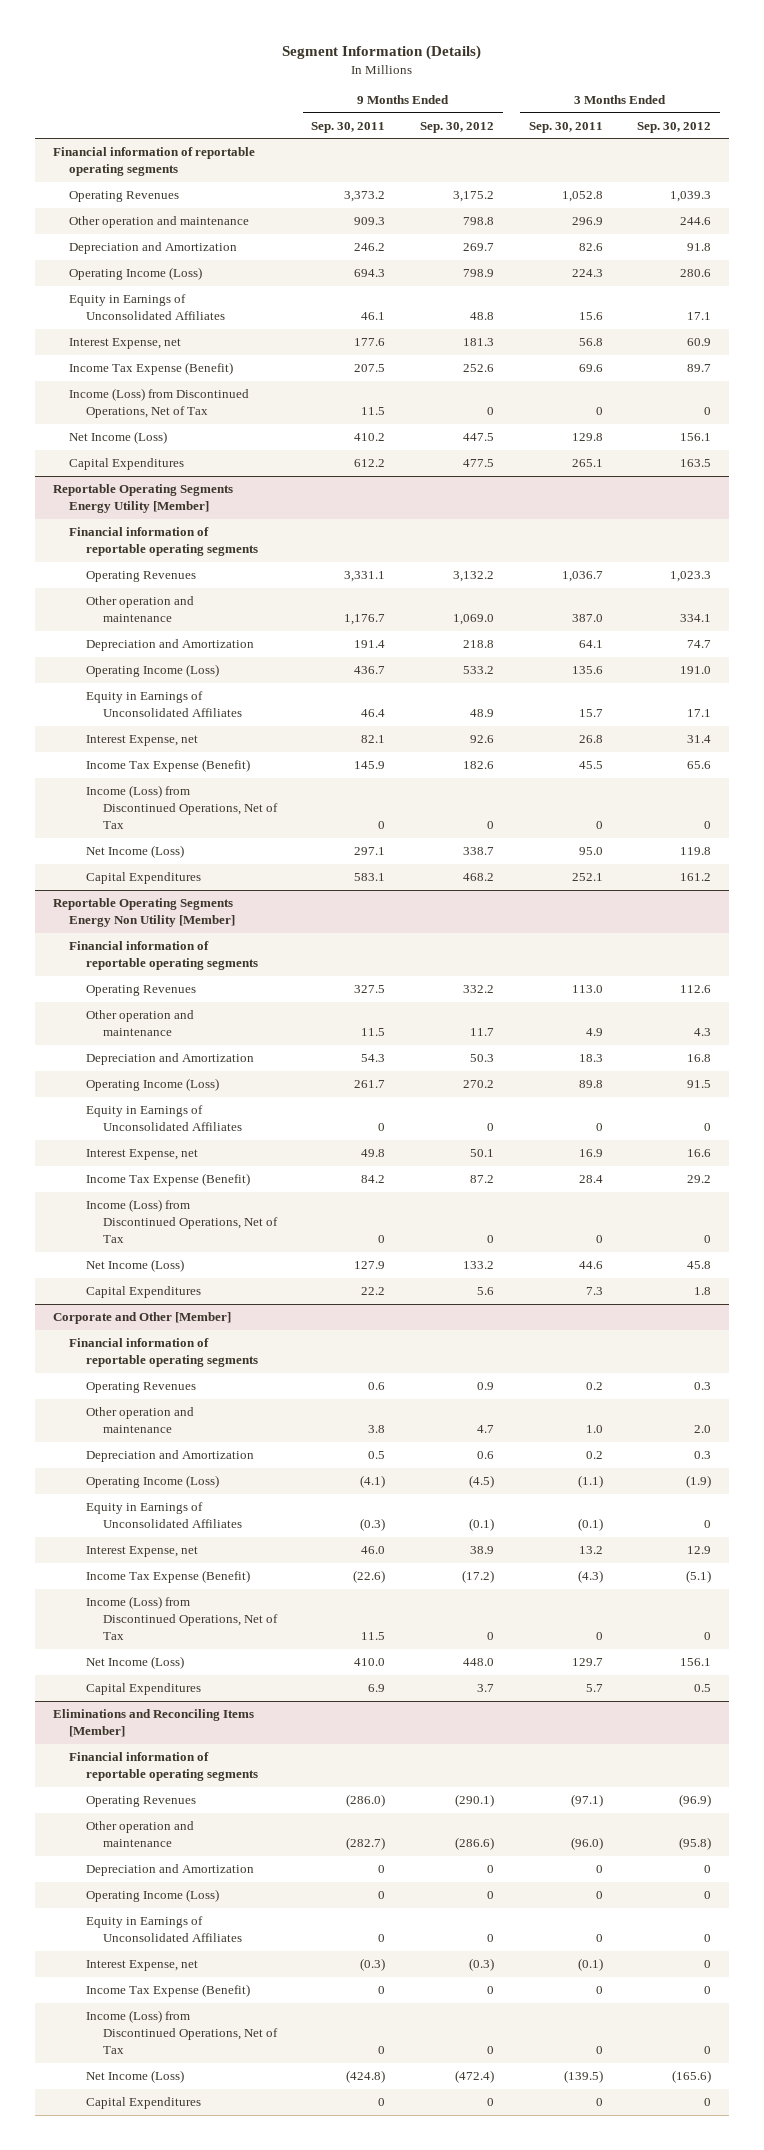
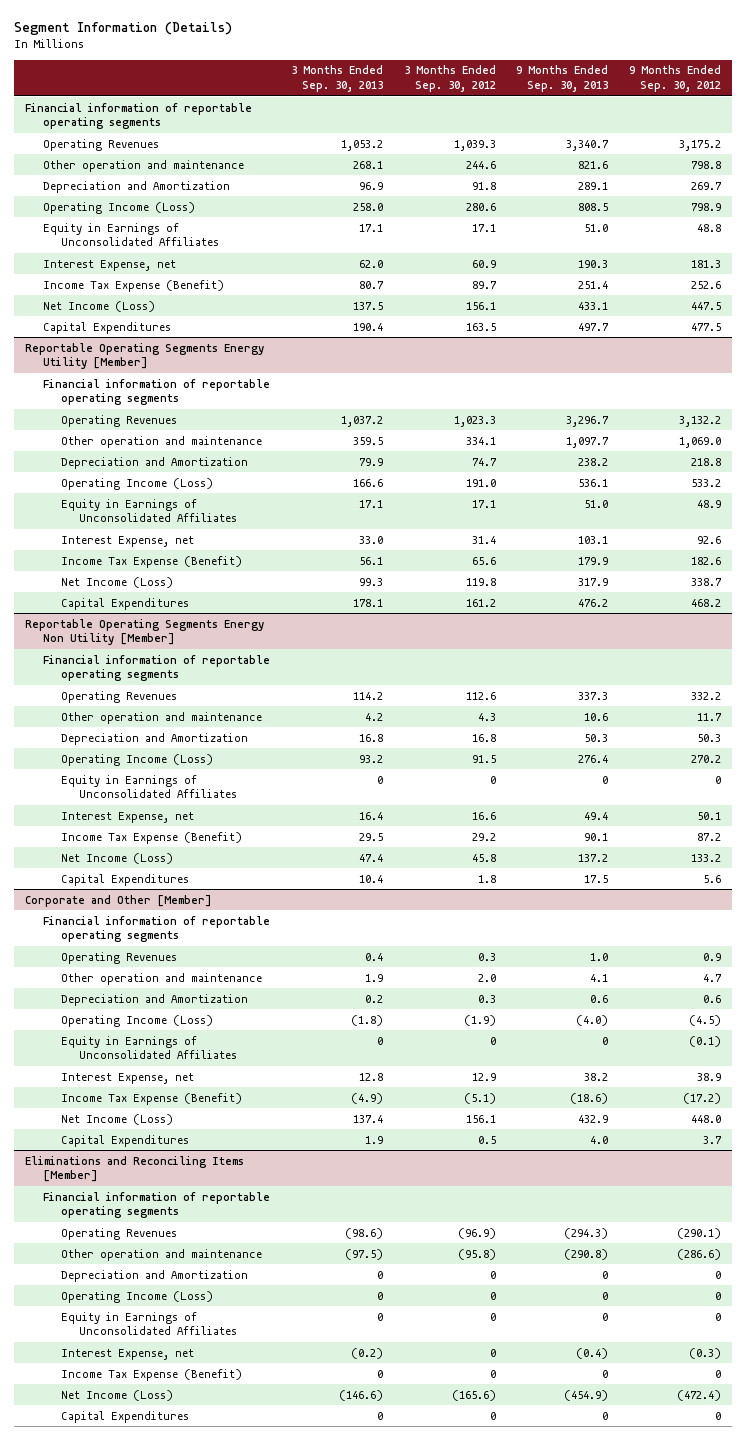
[311,121,386,133] Sep. 30, 2011 -> none
[528,121,603,133] Sep. 30, 2011 -> none
none -> [290,65,383,93] 3 Months Ended Sep. 30, 2013
none -> [516,65,609,93] 9 Months Ended Sep. 30, 2013
[69,388,250,419] Income (Loss) from Discontinued Operations, Net of Tax -> none
[86,785,278,830] Income (Loss) from Discontinued Operations, Net of Tax -> none
[86,1199,278,1244] Income (Loss) from Discontinued Operations, Net of Tax -> none
[86,1596,278,1641] Income (Loss) from Discontinued Operations, Net of Tax -> none
[86,2010,278,2055] Income (Loss) from Discontinued Operations, Net of Tax -> none

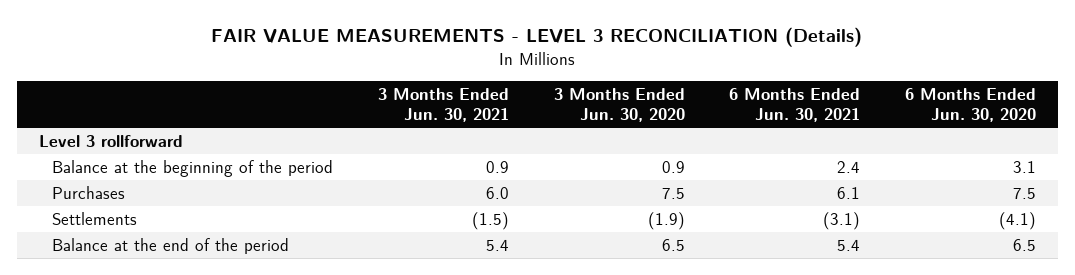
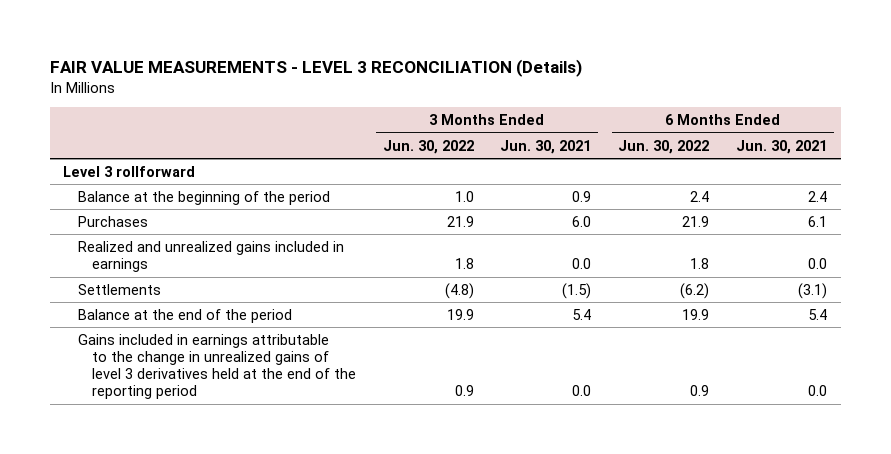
[553,88,685,122] 3 Months Ended Jun. 30, 2020 -> none
[904,88,1036,122] 6 Months Ended Jun. 30, 2020 -> none
none -> [382,139,474,154] Jun. 30, 2022
none -> [618,139,710,154] Jun. 30, 2022
none -> [77,240,344,273] Realized and unrealized gains included in earnings
none -> [77,333,356,400] Gains included in earnings attributable to the change in unrealized gains of level 3 derivatives held at the end of the reporting period

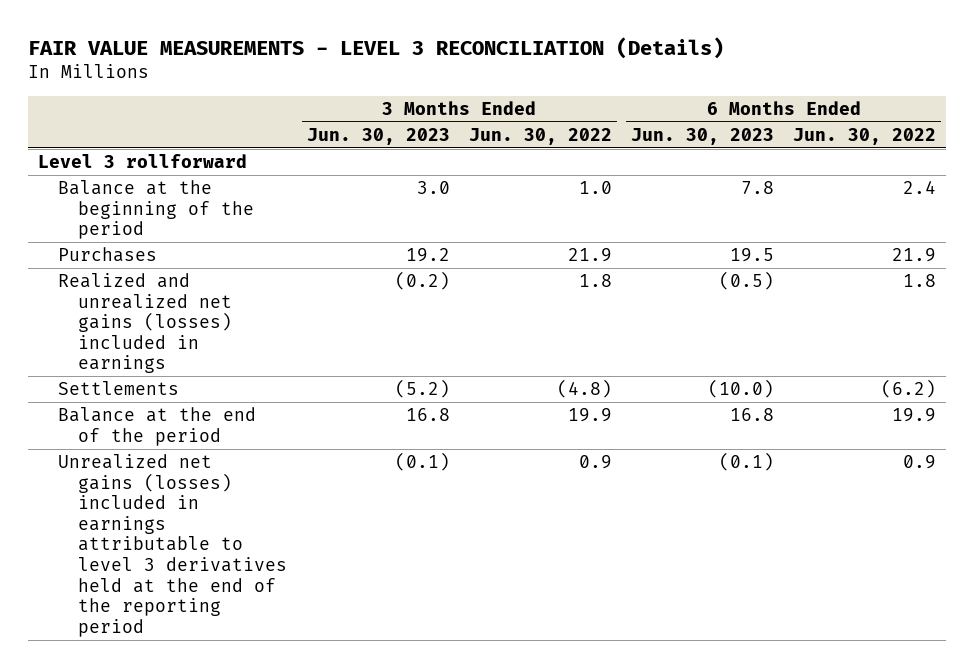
[500,139,592,154] Jun. 30, 2021 -> none
[736,139,828,154] Jun. 30, 2021 -> none
none -> [306,127,450,145] Jun. 30, 2023
none -> [630,127,774,145] Jun. 30, 2023
[77,240,344,273] Realized and unrealized gains included in earnings -> [58,273,233,374] Realized and unrealized net gains (losses) included in earnings
[77,333,356,400] Gains included in earnings attributable to the change in unrealized gains of level 3 derivatives held at the end of the reporting period -> [58,454,288,637] Unrealized net gains (losses) included in earnings attributable to level 3 derivatives held at the end of the reporting period

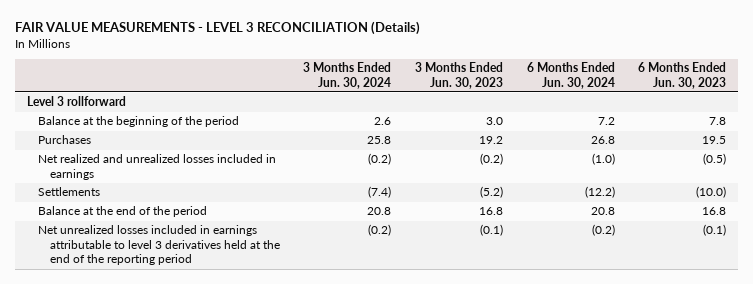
[468,127,612,145] Jun. 30, 2022 -> none
[793,127,937,145] Jun. 30, 2022 -> none
none -> [303,62,392,89] 3 Months Ended Jun. 30, 2024
none -> [526,62,615,89] 6 Months Ended Jun. 30, 2024
[58,273,233,374] Realized and unrealized net gains (losses) included in earnings -> [38,154,277,180] Net realized and unrealized losses included in earnings
[58,454,288,637] Unrealized net gains (losses) included in earnings attributable to level 3 derivatives held at the end of the reporting period -> [38,225,280,266] Net unrealized losses included in earnings attributable to level 3 derivatives held at the end of the reporting period

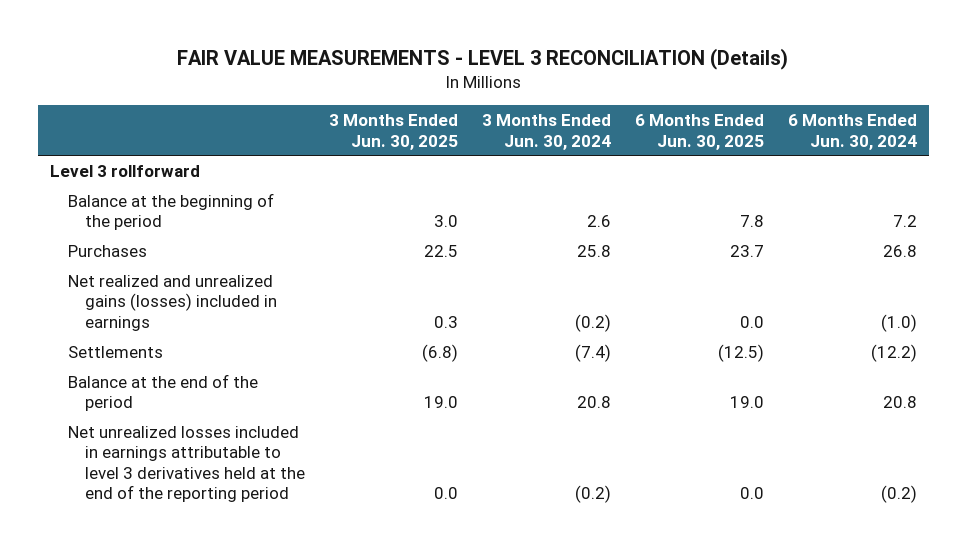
[415,62,504,89] 3 Months Ended Jun. 30, 2023 -> none
[638,62,727,89] 6 Months Ended Jun. 30, 2023 -> none
none -> [329,114,459,150] 3 Months Ended Jun. 30, 2025
none -> [634,114,764,150] 6 Months Ended Jun. 30, 2025
[38,154,277,180] Net realized and unrealized losses included in earnings -> [67,275,278,331] Net realized and unrealized gains (losses) included in earnings

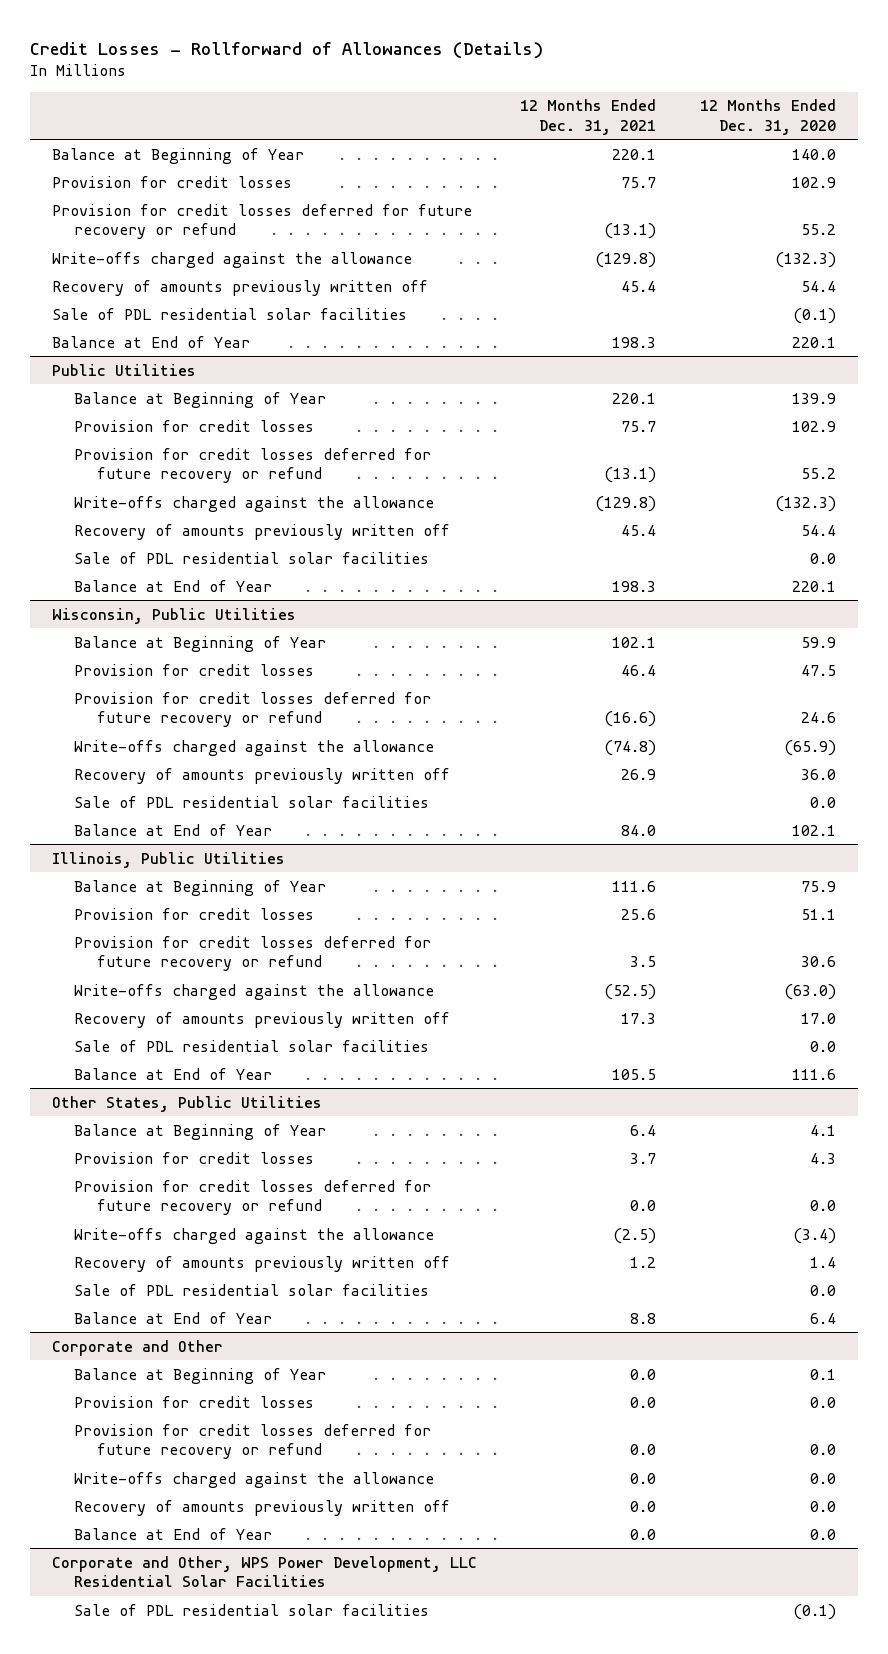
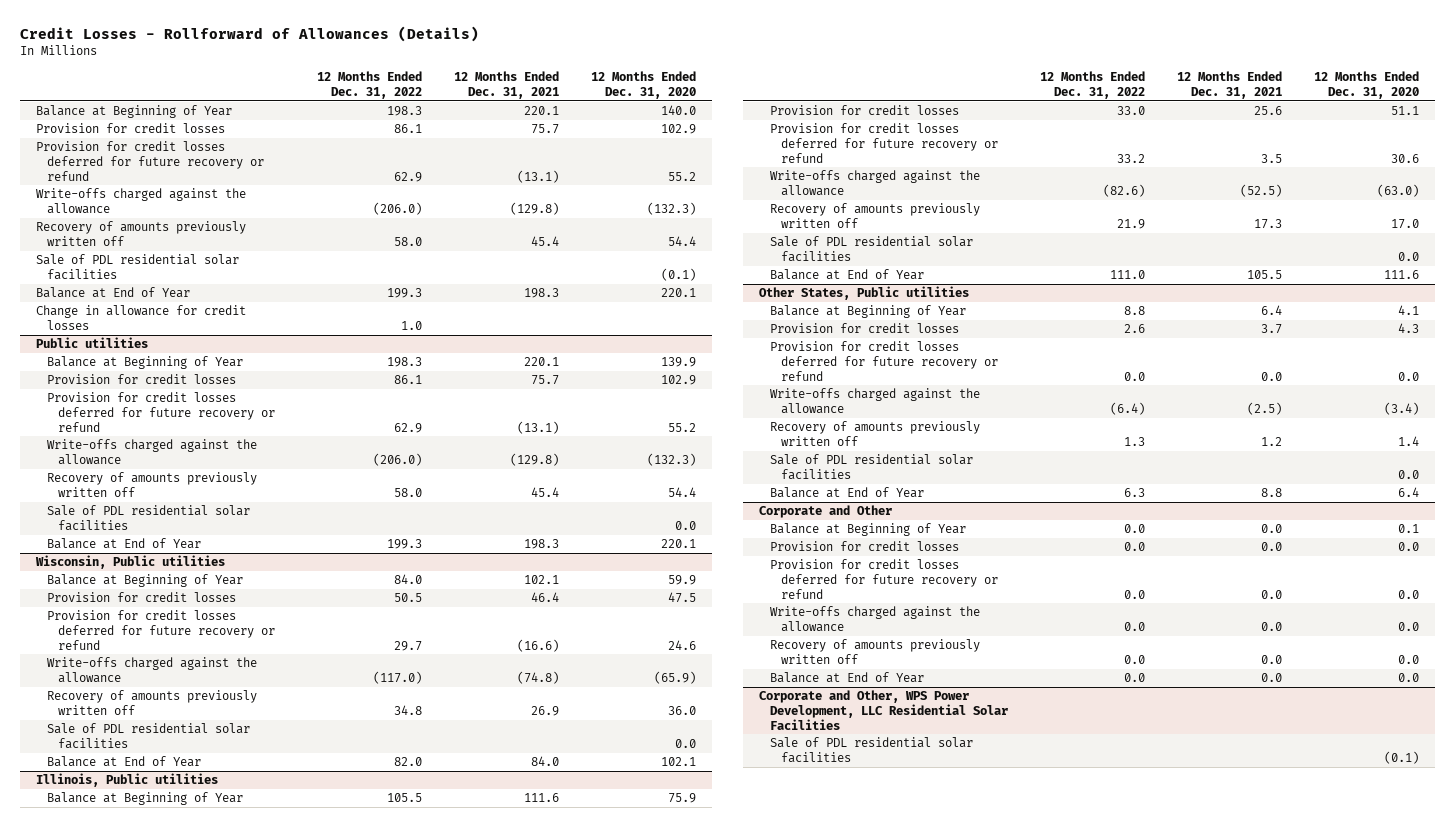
none -> [317,71,423,99] 12 Months Ended Dec. 31, 2022
none -> [35,305,246,330] Change in allowance for credit losses
[51,363,196,376] Public Utilities -> [35,337,148,349] Public utilities
[51,607,296,624] Wisconsin, Public Utilities -> [34,555,225,570] Wisconsin, Public utilities
[51,851,285,868] Illinois, Public Utilities -> [35,773,218,788] Illinois, Public utilities
[51,1095,322,1112] Other States, Public Utilities -> [758,286,969,301] Other States, Public utilities

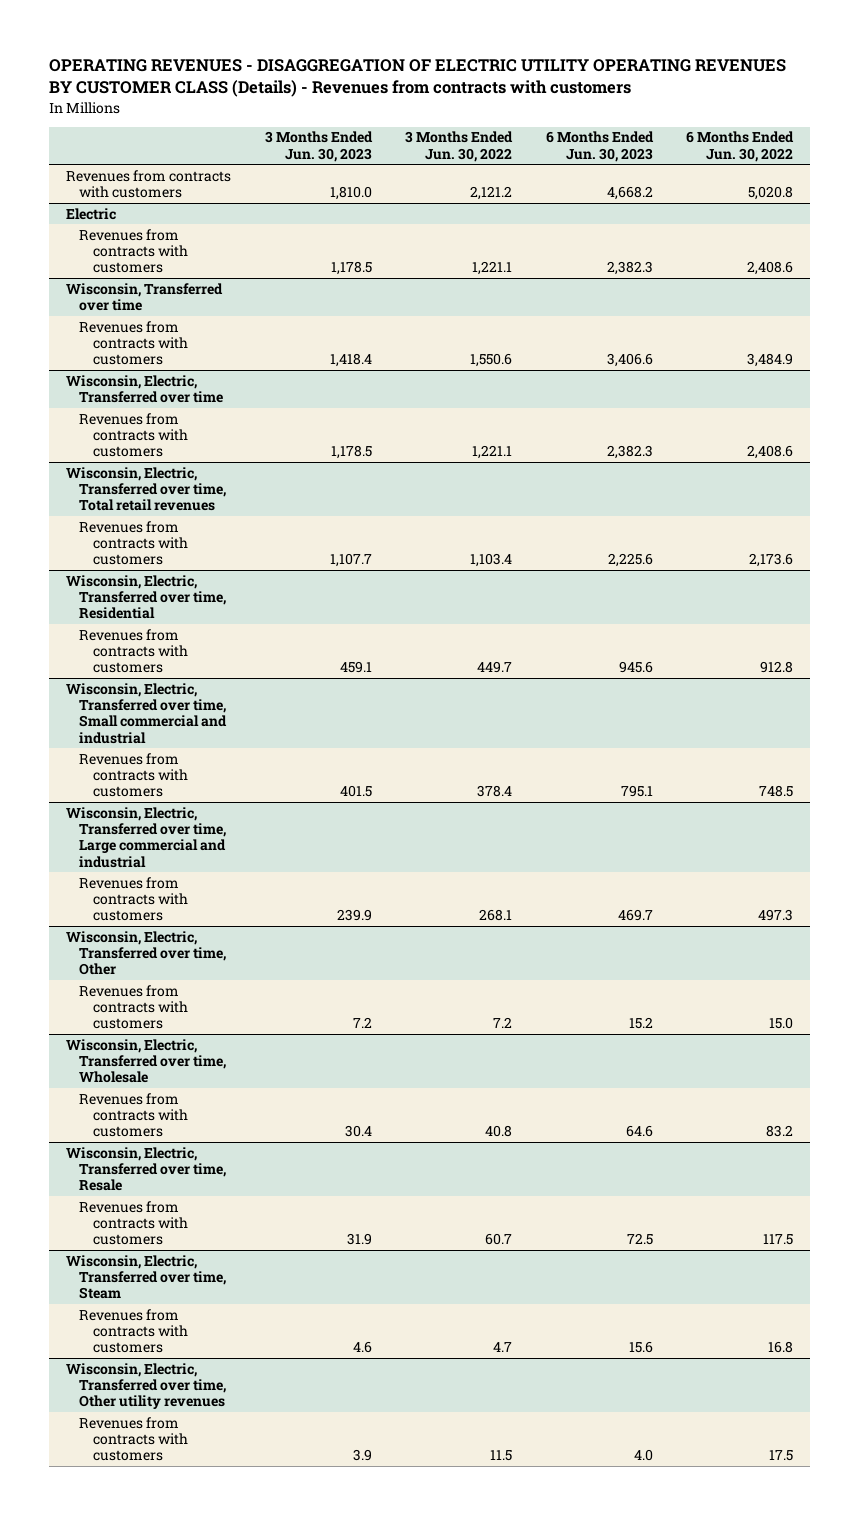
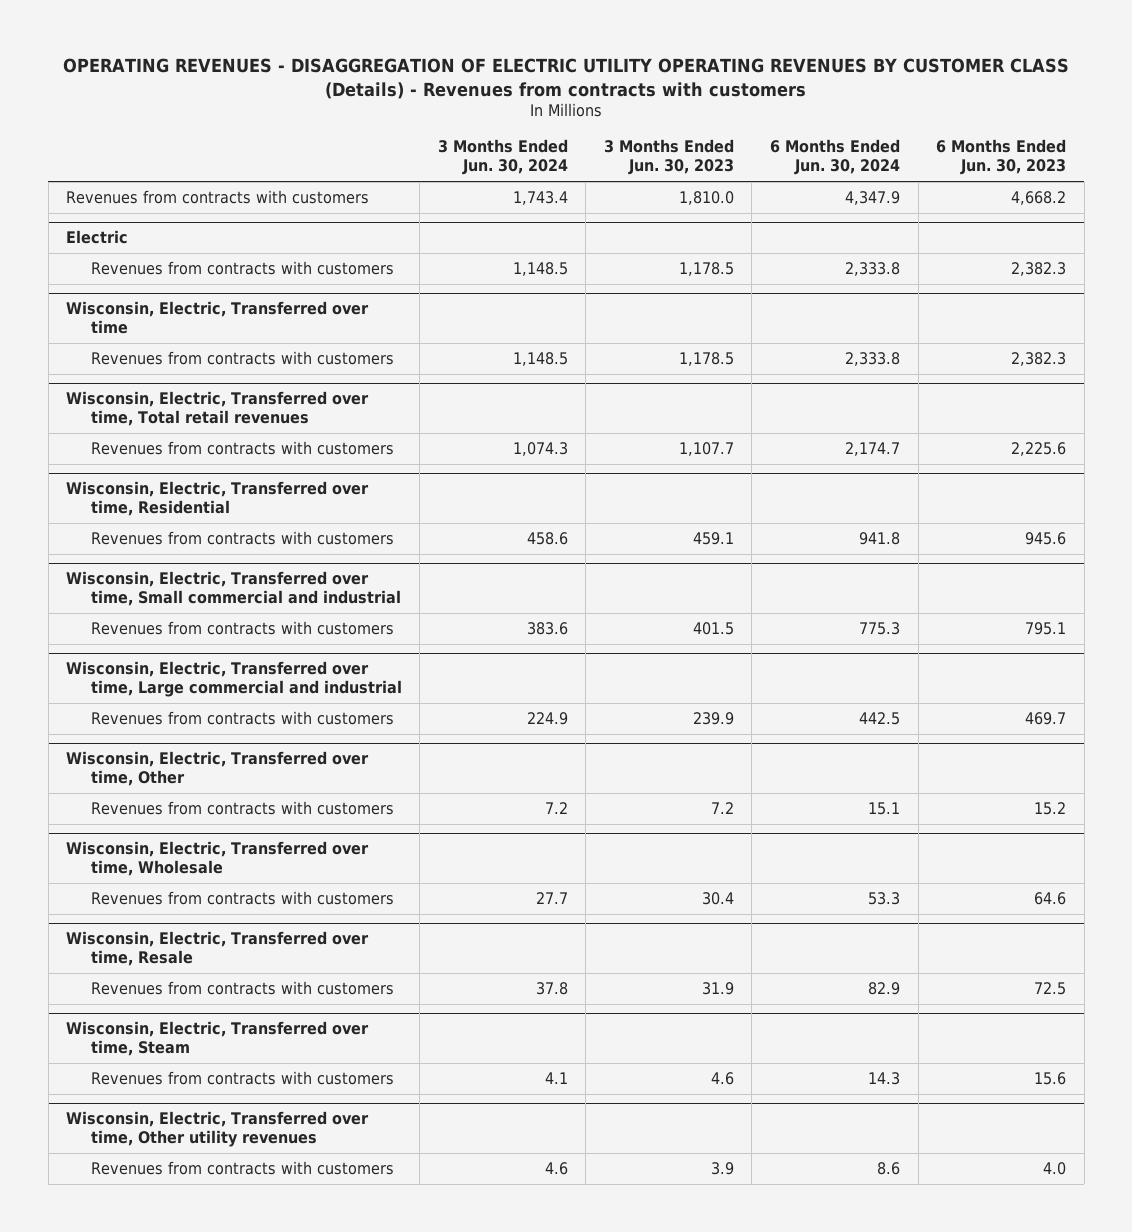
[405,131,514,162] 3 Months Ended Jun. 30, 2022 -> none
[686,131,795,162] 6 Months Ended Jun. 30, 2022 -> none
none -> [437,139,568,176] 3 Months Ended Jun. 30, 2024
none -> [770,139,901,176] 6 Months Ended Jun. 30, 2024
[65,282,223,312] Wisconsin, Transferred over time -> none
[79,320,189,366] Revenues from contracts with customers -> none

